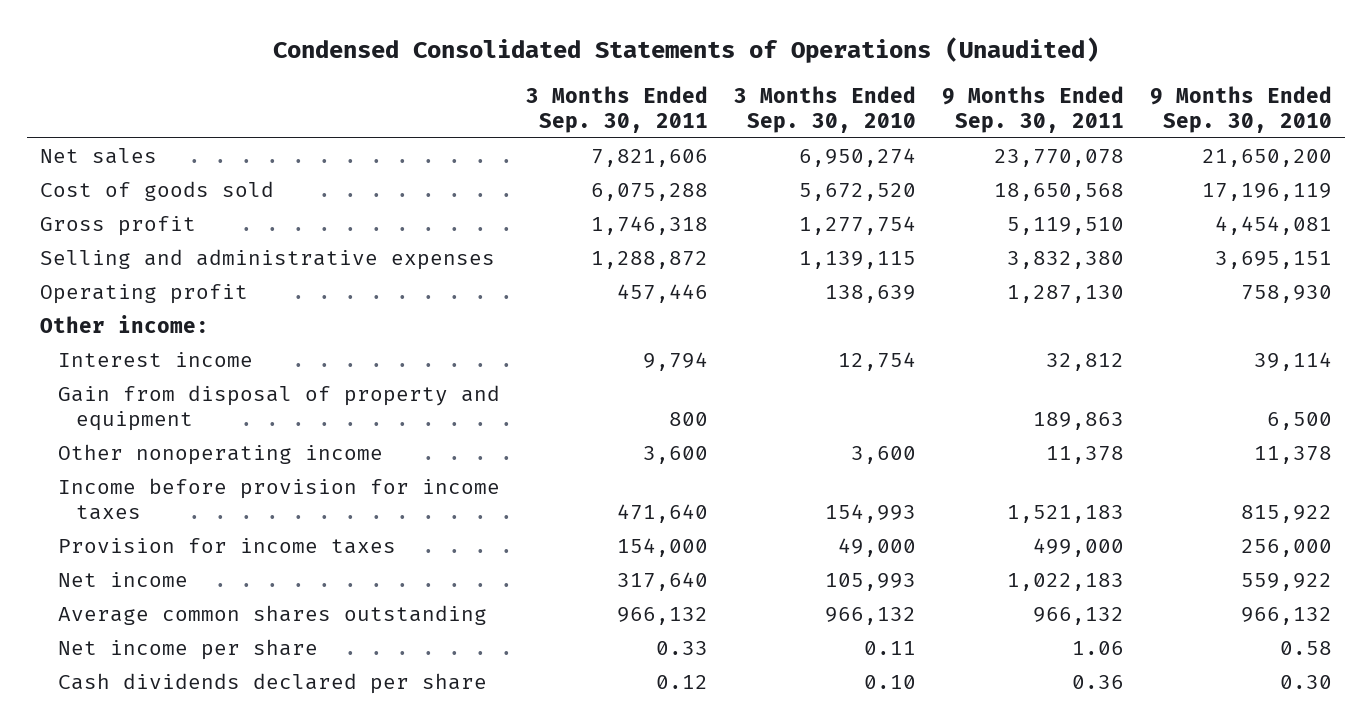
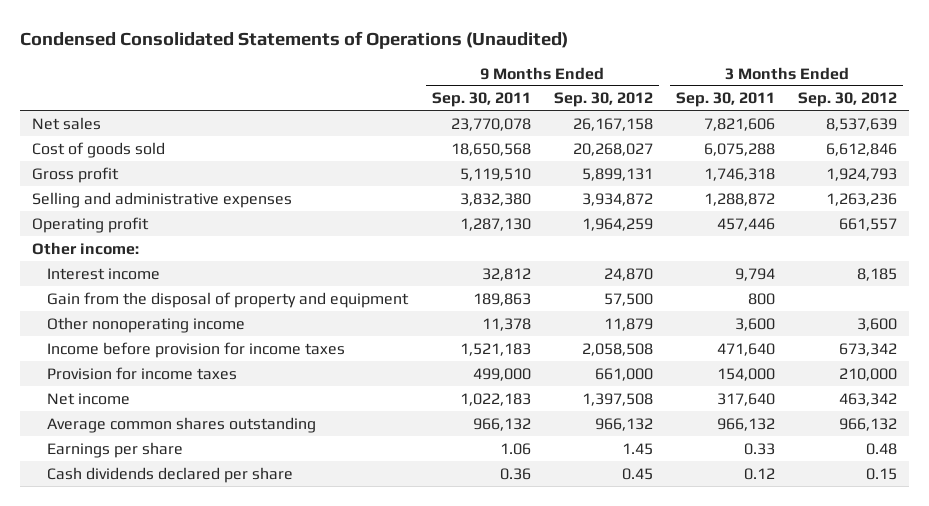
[733,86,916,133] 3 Months Ended Sep. 30, 2010 -> none
[1149,86,1332,133] 9 Months Ended Sep. 30, 2010 -> none
none -> [553,92,653,108] Sep. 30, 2012
none -> [798,92,898,108] Sep. 30, 2012
[57,385,500,431] Gain from disposal of property and equipment -> [47,291,410,308] Gain from the disposal of property and equipment
[57,639,318,661] Net income per share -> [47,441,184,458] Earnings per share

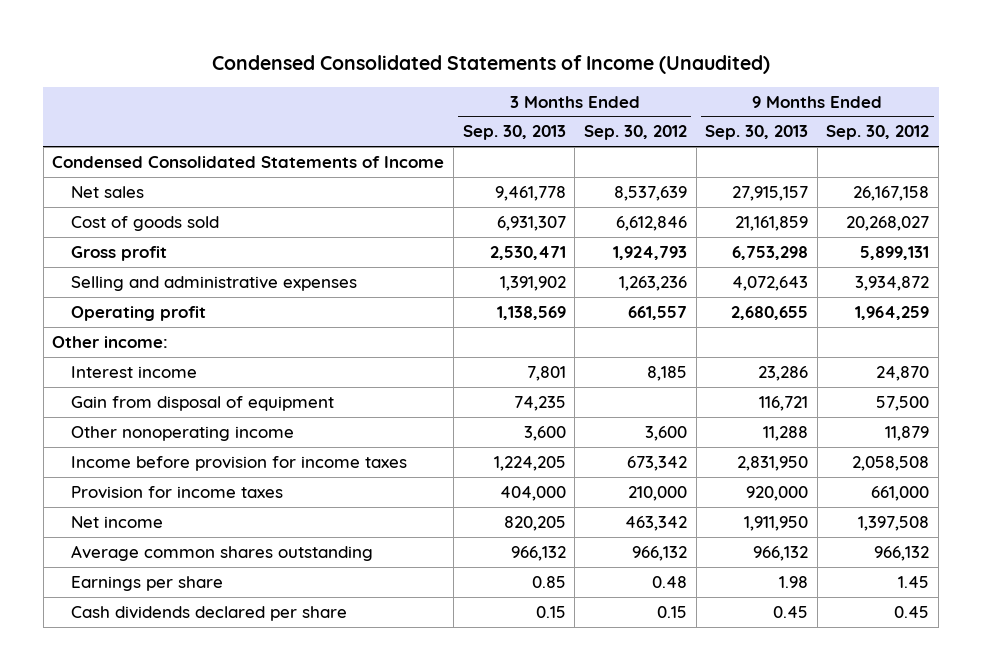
[20,31,569,50] Condensed Consolidated Statements of Operations (Unaudited) -> [211,54,770,74] Condensed Consolidated Statements of Income (Unaudited)
[431,92,531,108] Sep. 30, 2011 -> none
[675,92,775,108] Sep. 30, 2011 -> none
none -> [462,125,566,141] Sep. 30, 2013
none -> [705,125,809,141] Sep. 30, 2013
none -> [52,155,445,168] Condensed Consolidated Statements of Income
[47,291,410,308] Gain from the disposal of property and equipment -> [70,395,334,411] Gain from disposal of equipment

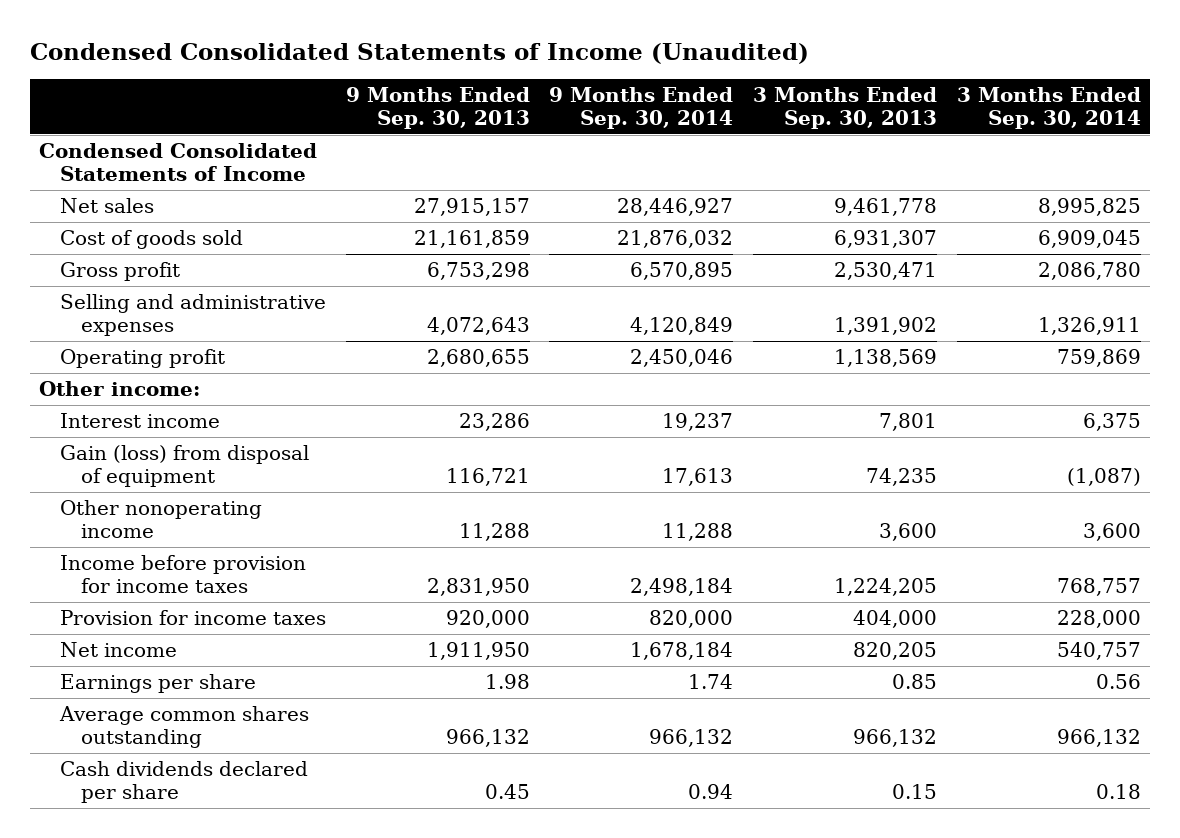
[583,125,687,141] Sep. 30, 2012 -> none
[826,125,930,141] Sep. 30, 2012 -> none
none -> [549,87,734,129] 9 Months Ended Sep. 30, 2014
none -> [956,87,1141,129] 3 Months Ended Sep. 30, 2014
[70,395,334,411] Gain from disposal of equipment -> [60,445,310,487] Gain (loss) from disposal of equipment
[70,544,373,561] Average common shares outstanding -> [59,706,310,748] Average common shares outstanding

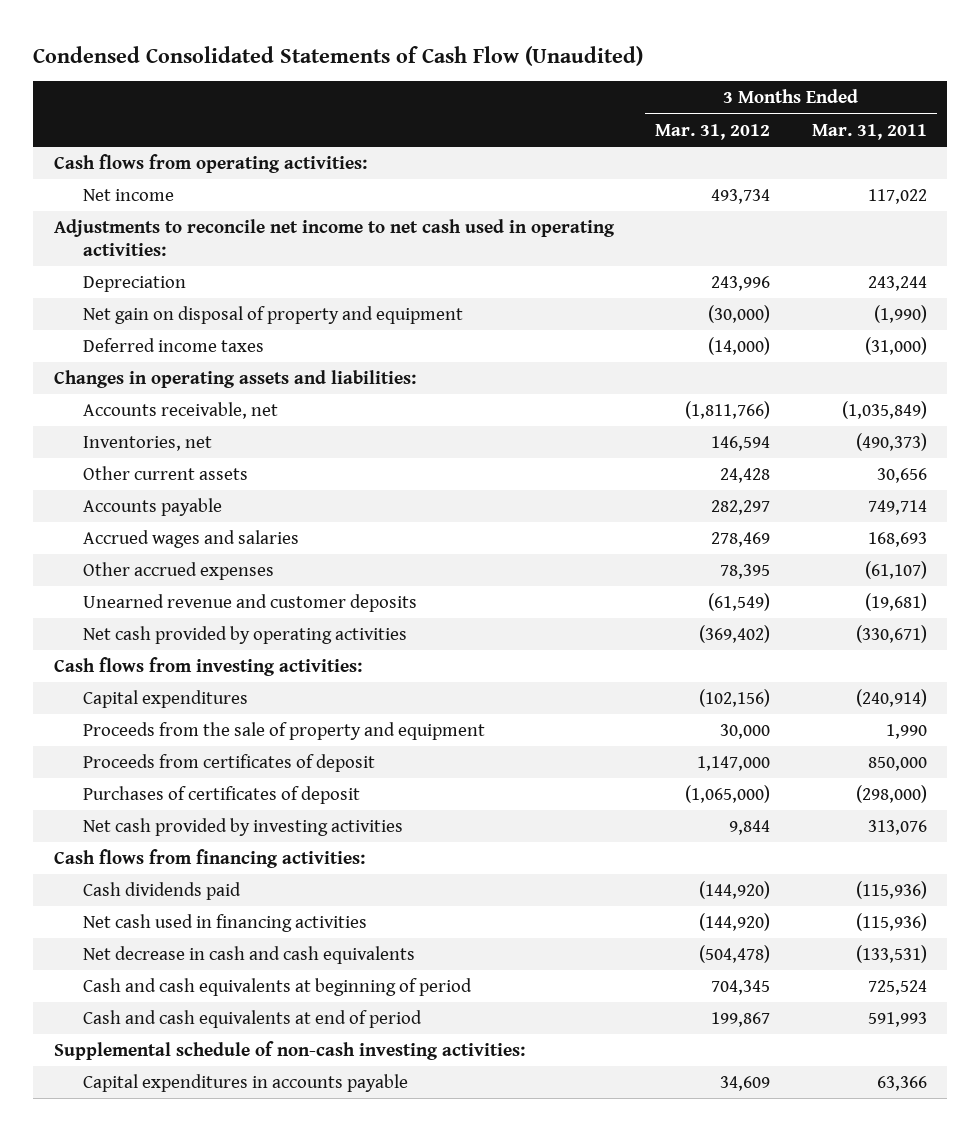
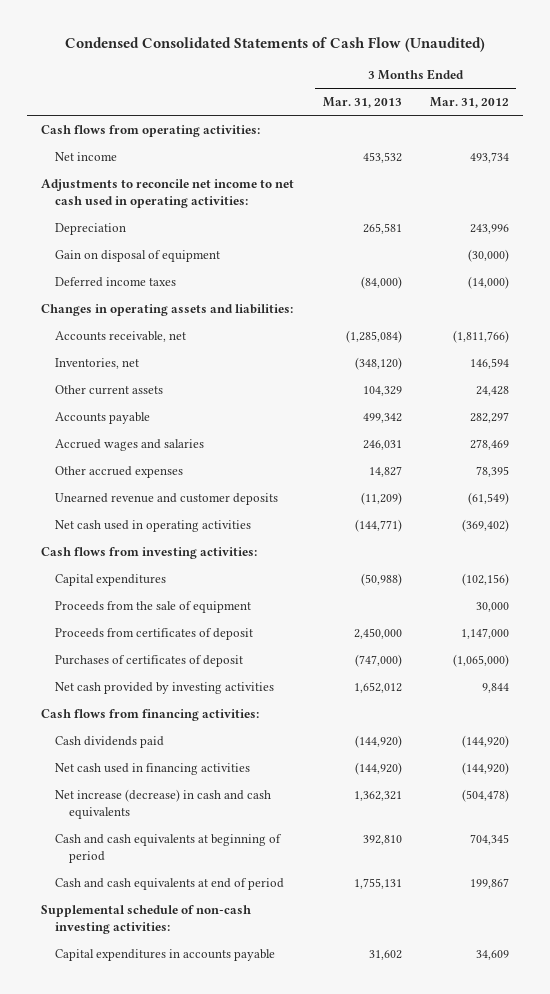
[811,123,927,140] Mar. 31, 2011 -> none
none -> [322,96,402,108] Mar. 31, 2013
[83,306,464,325] Net gain on disposal of property and equipment -> [55,249,221,262] Gain on disposal of equipment
[83,626,408,645] Net cash provided by operating activities -> [55,519,252,532] Net cash used in operating activities
[83,722,486,741] Proceeds from the sale of property and equipment -> [55,600,252,613] Proceeds from the sale of equipment
[83,946,416,965] Net decrease in cash and cash equivalents -> [55,788,272,819] Net increase (decrease) in cash and cash equivalents

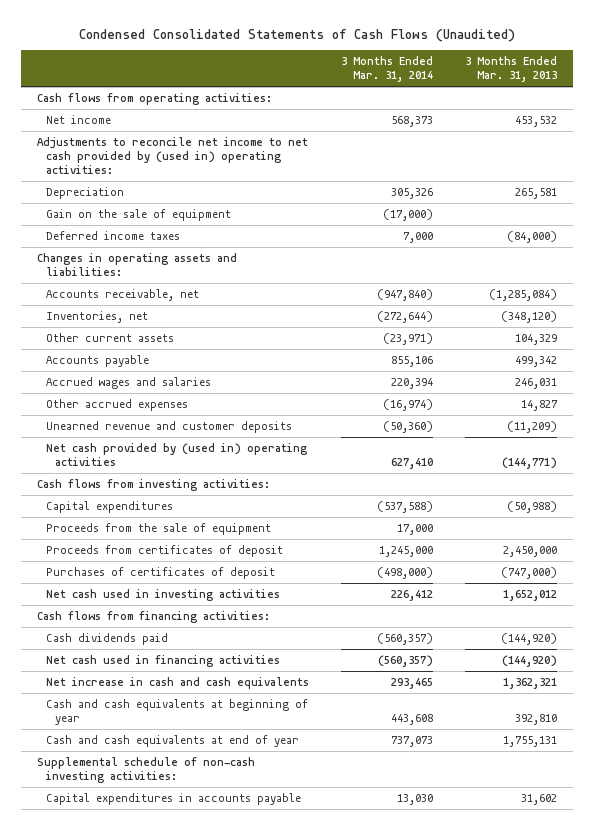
[65,36,486,52] Condensed Consolidated Statements of Cash Flow (Unaudited) -> [78,28,515,42] Condensed Consolidated Statements of Cash Flows (Unaudited)
[429,96,509,108] Mar. 31, 2012 -> none
none -> [340,56,433,83] 3 Months Ended Mar. 31, 2014
[41,178,295,208] Adjustments to reconcile net income to net cash used in operating activities: -> [36,136,308,175] Adjustments to reconcile net income to net cash provided by (used in) operating activities:
[55,249,221,262] Gain on disposal of equipment -> [45,208,231,221] Gain on the sale of equipment
[55,519,252,532] Net cash used in operating activities -> [45,442,307,467] Net cash provided by (used in) operating activities
[55,681,275,694] Net cash provided by investing activities -> [45,588,280,601] Net cash used in investing activities
[55,788,272,819] Net increase (decrease) in cash and cash equivalents -> [45,676,309,689] Net increase in cash and cash equivalents
[55,833,283,863] Cash and cash equivalents at beginning of period -> [45,698,308,726] Cash and cash equivalents at beginning of year
[55,877,285,890] Cash and cash equivalents at end of period -> [45,734,299,747] Cash and cash equivalents at end of year

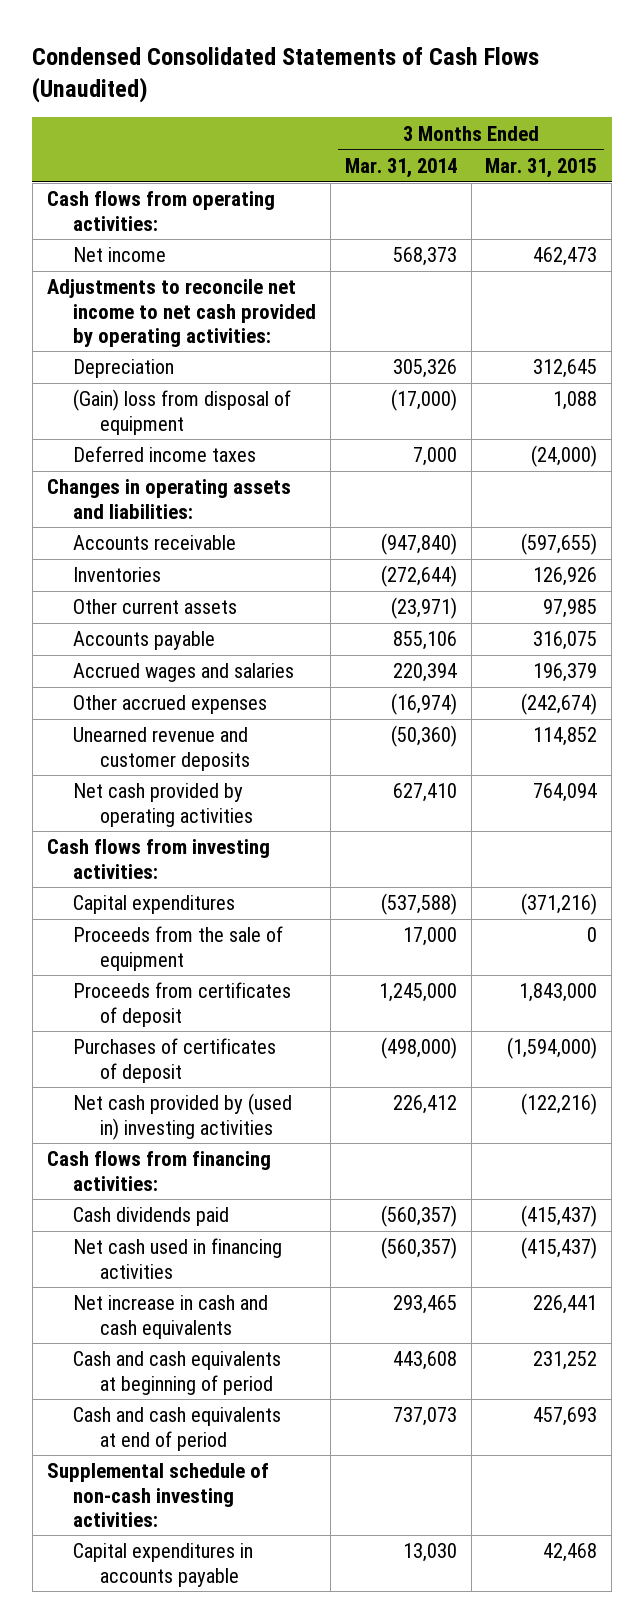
[464,56,557,83] 3 Months Ended Mar. 31, 2013 -> none
none -> [485,157,598,178] Mar. 31, 2015
[36,136,308,175] Adjustments to reconcile net income to net cash provided by (used in) operating activities: -> [46,279,317,347] Adjustments to reconcile net income to net cash provided by operating activities:
[45,208,231,221] Gain on the sale of equipment -> [73,389,292,435] (Gain) loss from disposal of equipment
[45,288,199,301] Accounts receivable, net -> [73,535,237,551] Accounts receivable
[45,310,148,323] Inventories, net -> [73,567,162,583] Inventories
[45,442,307,467] Net cash provided by (used in) operating activities -> [73,783,254,827] Net cash provided by operating activities
[45,588,280,601] Net cash used in investing activities -> [73,1093,293,1140] Net cash provided by (used in) investing activities
[45,698,308,726] Cash and cash equivalents at beginning of year -> [73,1351,282,1395] Cash and cash equivalents at beginning of period
[45,734,299,747] Cash and cash equivalents at end of year -> [73,1407,282,1451] Cash and cash equivalents at end of period

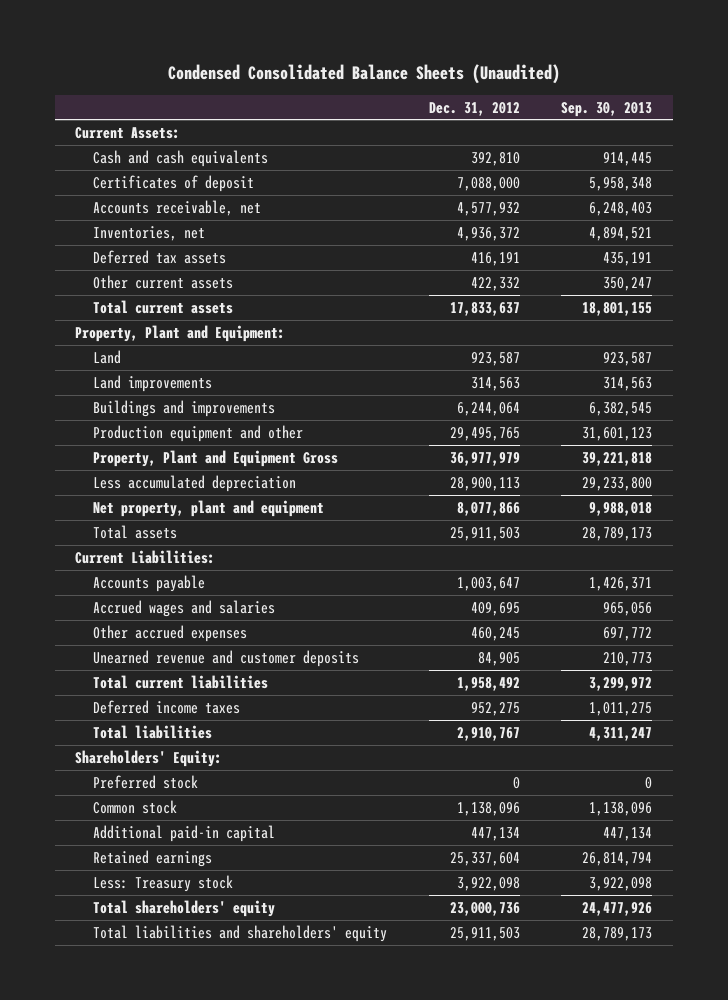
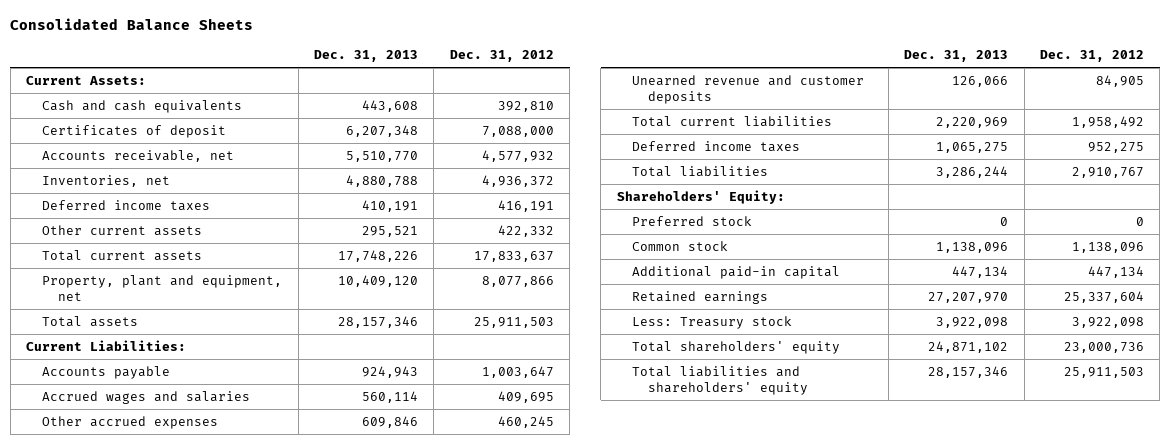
[167,63,560,84] Condensed Consolidated Balance Sheets (Unaudited) -> [10,17,254,30] Consolidated Balance Sheets
[561,101,653,117] Sep. 30, 2013 -> none
none -> [314,49,419,62] Dec. 31, 2013
[93,249,227,264] Deferred tax assets -> [42,199,211,211] Deferred income taxes
[75,324,286,342] Property, Plant and Equipment: -> none
[93,349,122,364] Land -> none
[93,374,213,392] Land improvements -> none
[93,399,276,417] Buildings and improvements -> none
[93,424,304,442] Production equipment and other -> none
[93,449,339,467] Property, Plant and Equipment Gross -> none
[93,474,297,492] Less accumulated depreciation -> none
[93,499,325,517] Net property, plant and equipment -> [42,274,283,301] Property, plant and equipment, net

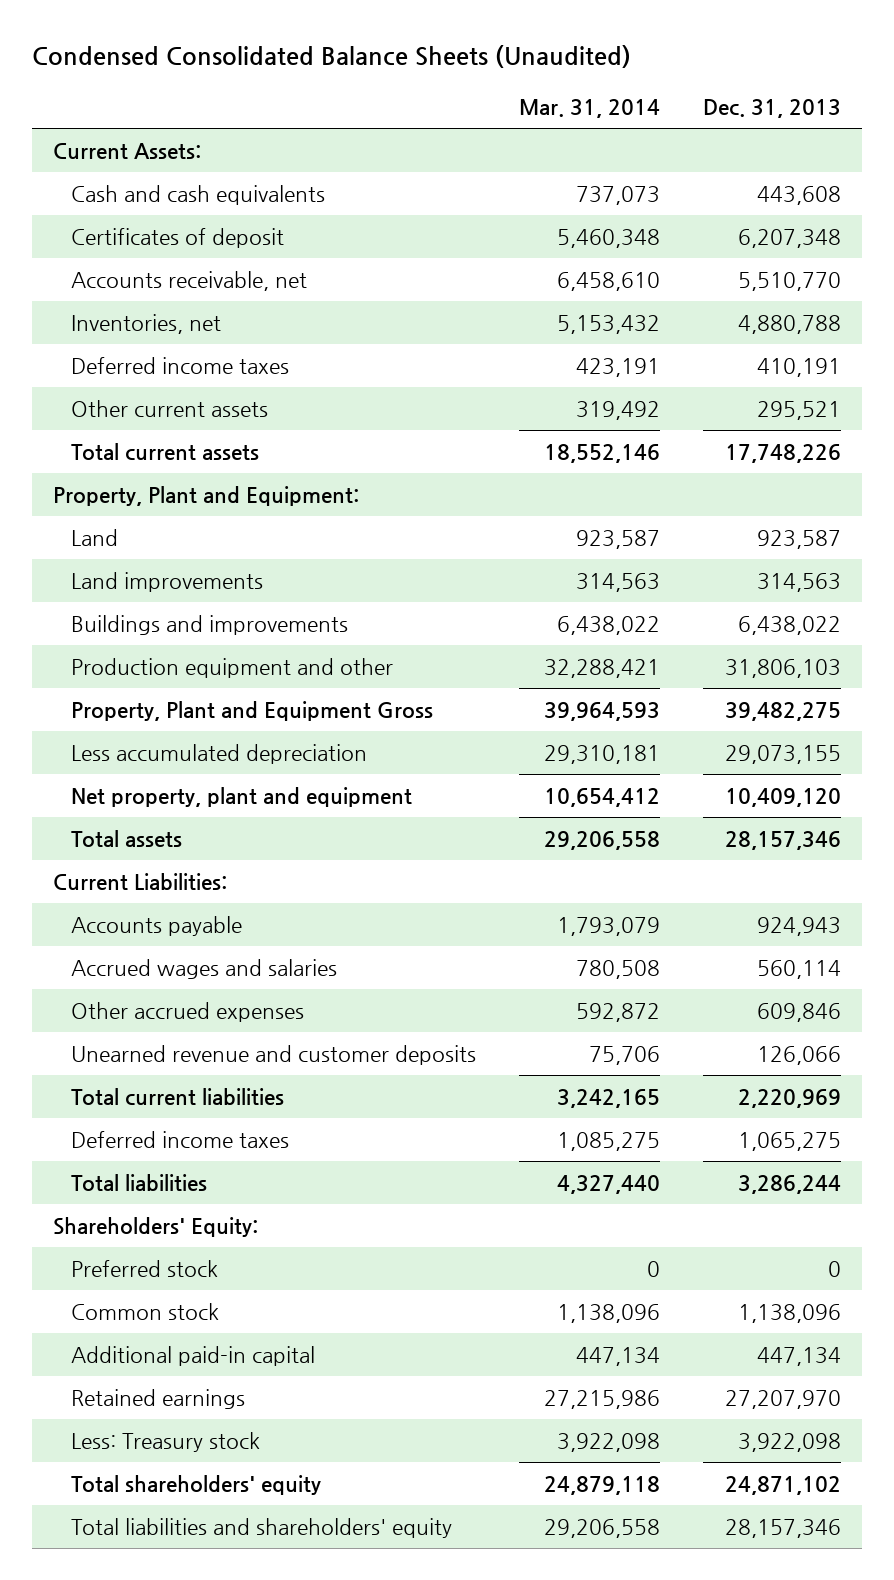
[10,17,254,30] Consolidated Balance Sheets -> [32,45,632,69] Condensed Consolidated Balance Sheets (Unaudited)
[449,49,554,62] Dec. 31, 2012 -> none
none -> [518,98,660,118] Mar. 31, 2014
none -> [53,485,360,506] Property, Plant and Equipment:
none -> [70,528,118,546] Land
none -> [70,571,263,592] Land improvements
none -> [70,614,348,635] Buildings and improvements
none -> [70,657,393,678] Production equipment and other
none -> [70,700,433,721] Property, Plant and Equipment Gross
none -> [70,743,367,764] Less accumulated depreciation
[42,274,283,301] Property, plant and equipment, net -> [70,786,412,807] Net property, plant and equipment

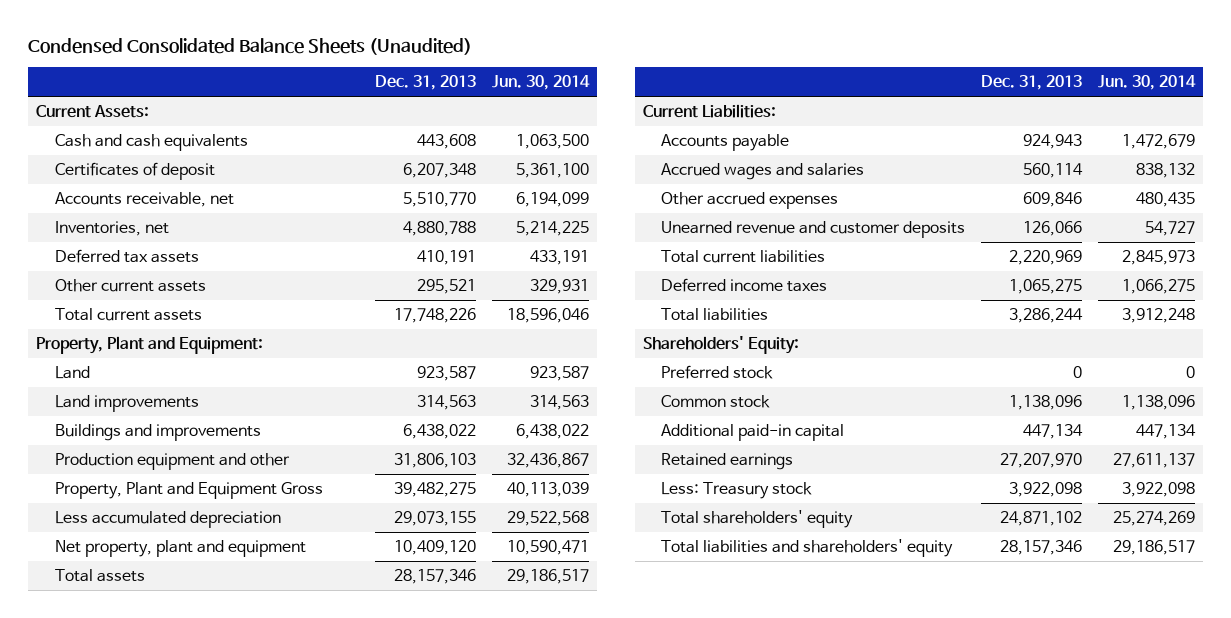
[518,98,660,118] Mar. 31, 2014 -> none
none -> [491,75,590,91] Jun. 30, 2014
[70,356,289,374] Deferred income taxes -> [54,249,199,264] Deferred tax assets

